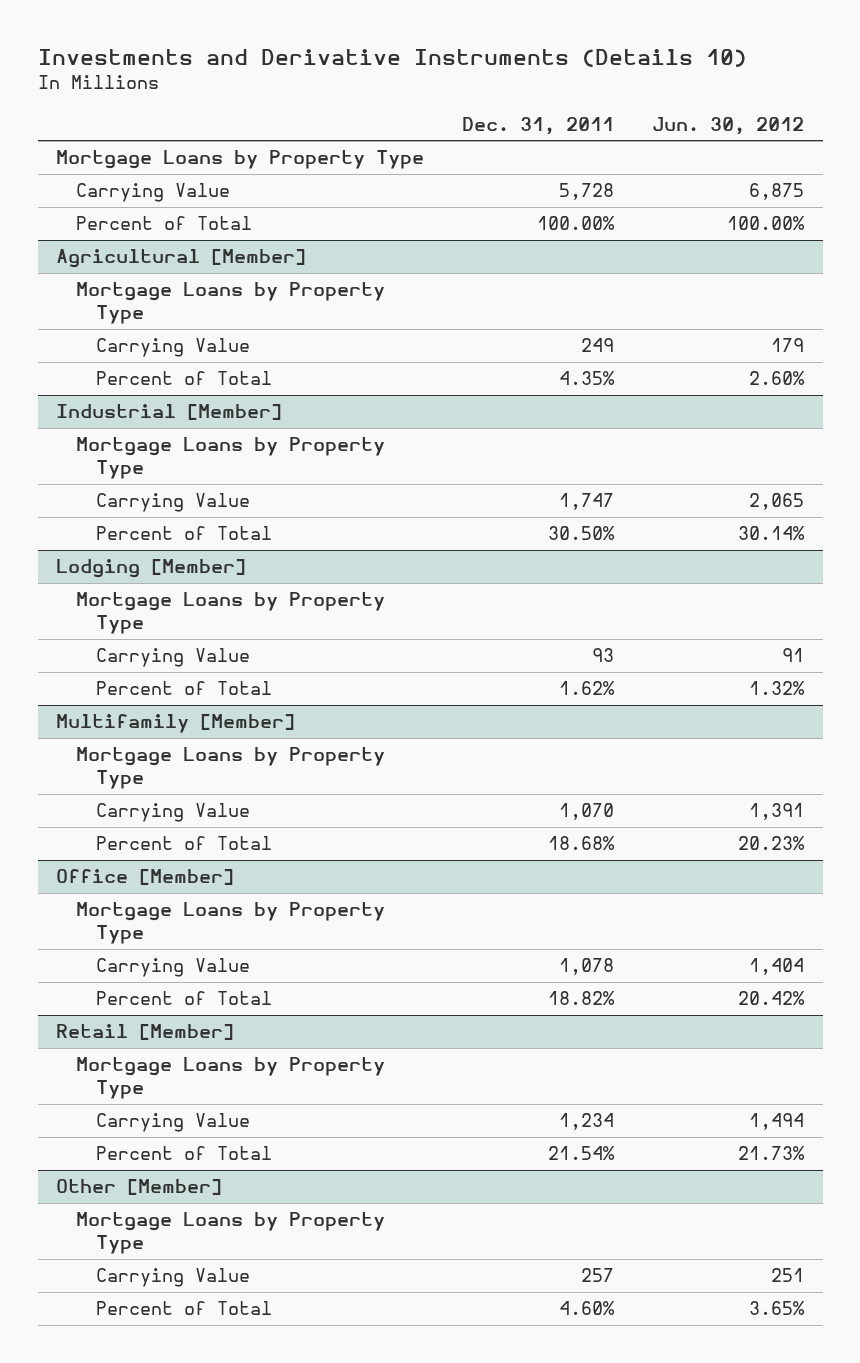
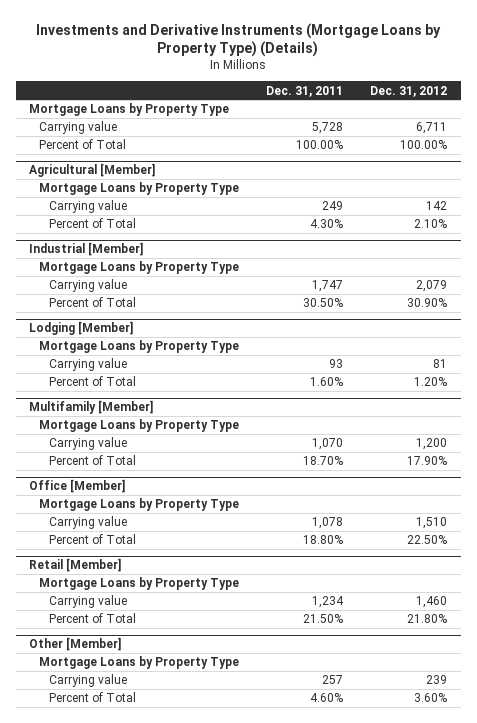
[37,49,747,68] Investments and Derivative Instruments (Details 10) -> [36,22,442,58] Investments and Derivative Instruments (Mortgage Loans by Property Type) (Details)
[651,116,804,135] Jun. 30, 2012 -> none
none -> [370,85,448,97] Dec. 31, 2012
[76,183,231,203] Carrying Value -> [39,121,118,135] Carrying value
[95,338,250,358] Carrying Value -> [49,200,128,214] Carrying value
[559,371,616,386] 4.35% -> [310,219,344,229] 4.30%
[95,493,250,513] Carrying Value -> [49,279,128,293] Carrying value
[95,648,250,668] Carrying Value -> [49,358,128,372] Carrying value
[559,681,616,696] 1.62% -> [310,377,344,387] 1.60%
[95,803,250,823] Carrying Value -> [49,437,128,451] Carrying value
[548,836,616,851] 18.68% -> [303,456,344,466] 18.70%
[95,958,250,978] Carrying Value -> [49,516,128,530] Carrying value
[548,991,616,1006] 18.82% -> [303,535,344,545] 18.80%
[95,1113,250,1133] Carrying Value -> [49,595,128,609] Carrying value
[548,1146,616,1161] 21.54% -> [303,614,344,624] 21.50%
[95,1268,250,1288] Carrying Value -> [49,674,128,688] Carrying value

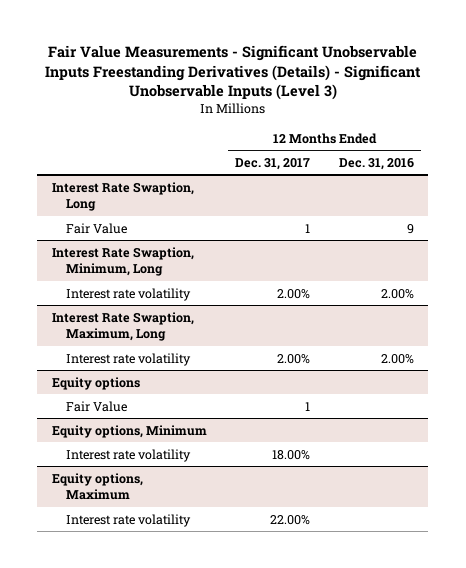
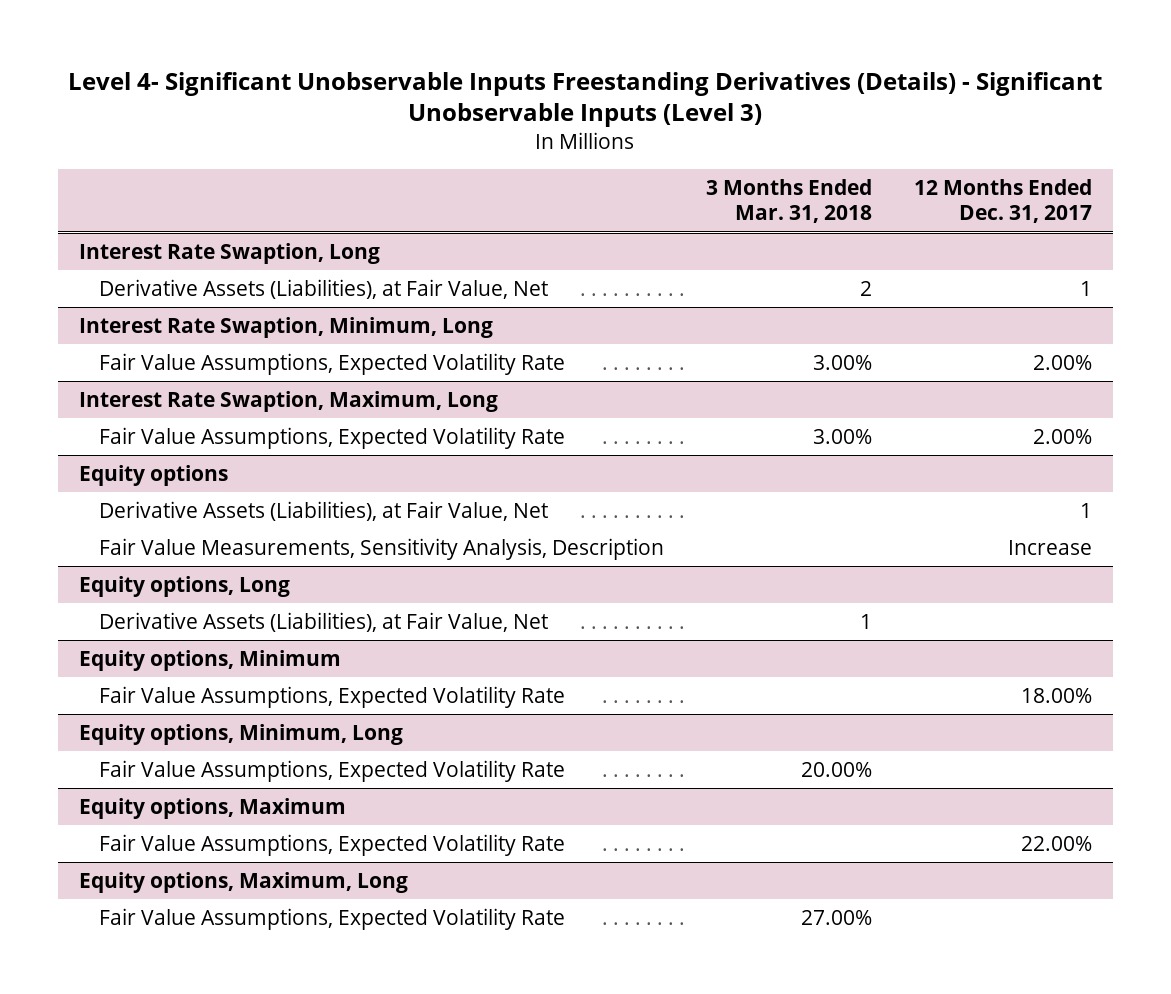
[44,44,421,101] Fair Value Measurements - Significant Unobservable Inputs Freestanding Derivatives (Details) - Significant Unobservable Inputs (Level 3) -> [68,71,1103,128] Level 4- Significant Unobservable Inputs Freestanding Derivatives (Details) - Significant Unobservable Inputs (Level 3)
[339,157,415,170] Dec. 31, 2016 -> none
none -> [706,179,873,224] 3 Months Ended Mar. 31, 2018
[65,222,127,234] Fair Value -> [99,278,549,299] Derivative Assets (Liabilities), at Fair Value, Net
[65,287,191,301] Interest rate volatility -> [99,352,566,375] Fair Value Assumptions, Expected Volatility Rate
[65,352,191,366] Interest rate volatility -> [99,426,566,449] Fair Value Assumptions, Expected Volatility Rate
[65,400,127,412] Fair Value -> [99,500,549,521] Derivative Assets (Liabilities), at Fair Value, Net
none -> [99,537,665,560] Fair Value Measurements, Sensitivity Analysis, Description
none -> [78,575,290,597] Equity options, Long
none -> [99,611,549,632] Derivative Assets (Liabilities), at Fair Value, Net
[65,448,191,462] Interest rate volatility -> [99,685,566,708] Fair Value Assumptions, Expected Volatility Rate
none -> [78,723,403,745] Equity options, Minimum, Long
none -> [99,759,566,782] Fair Value Assumptions, Expected Volatility Rate
[65,513,191,527] Interest rate volatility -> [99,833,566,856] Fair Value Assumptions, Expected Volatility Rate
none -> [78,871,408,893] Equity options, Maximum, Long
none -> [99,907,566,930] Fair Value Assumptions, Expected Volatility Rate

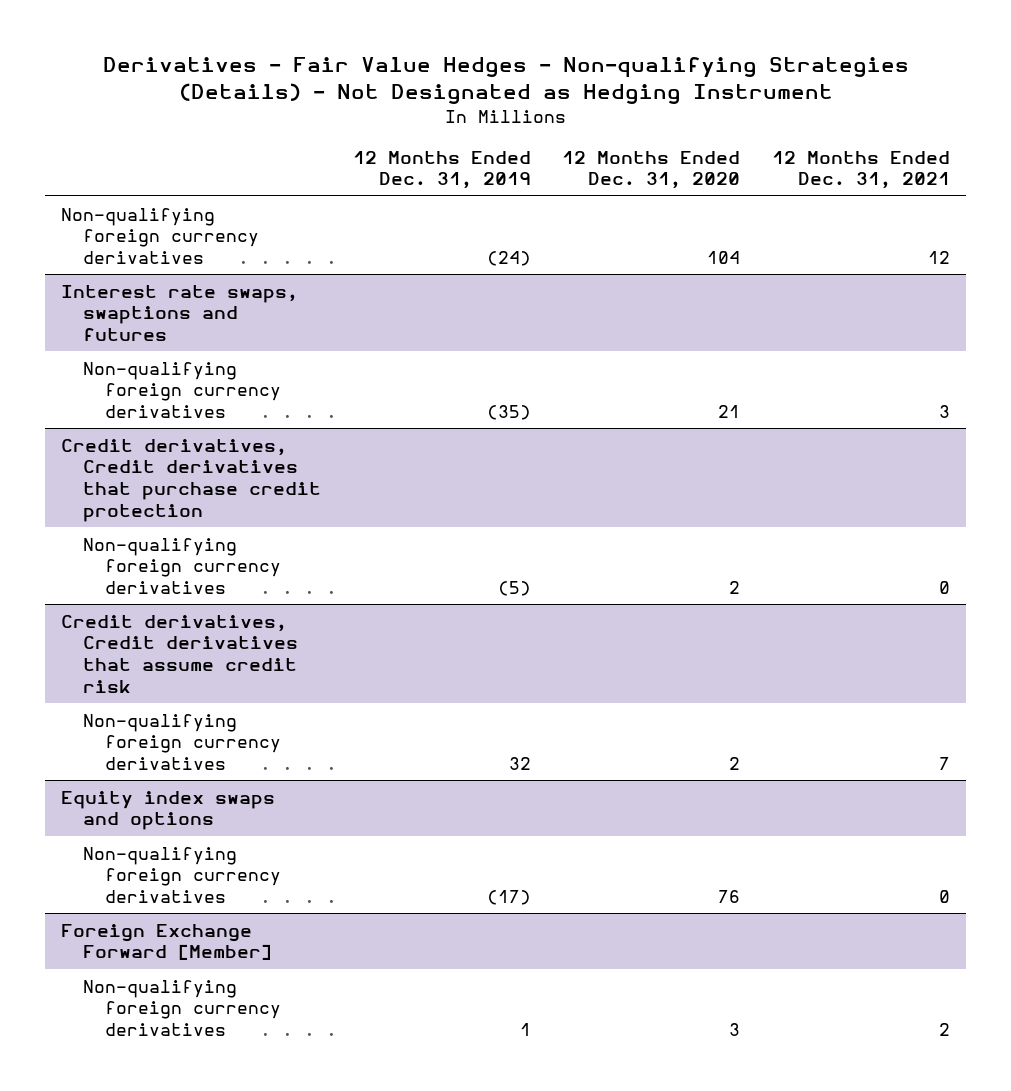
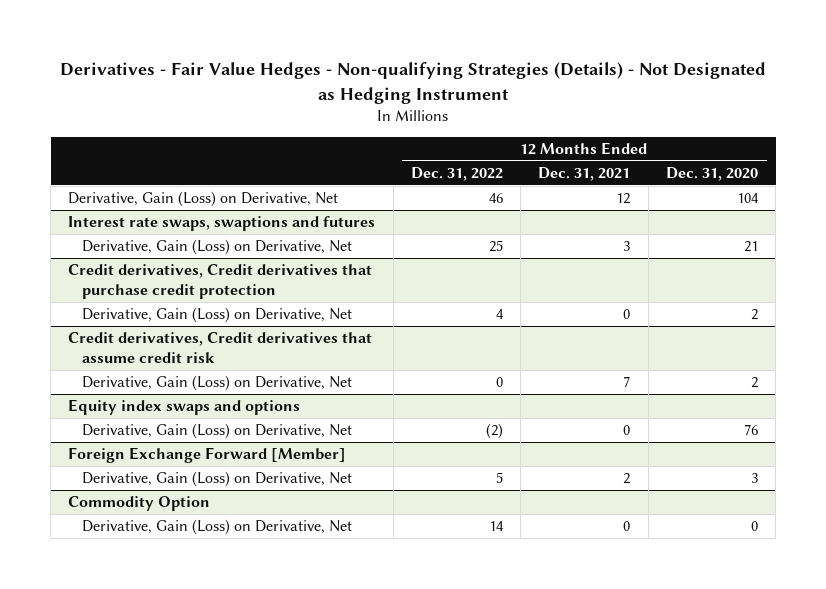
[352,150,531,190] 12 Months Ended Dec. 31, 2019 -> none
none -> [410,166,503,181] Dec. 31, 2022
[61,207,260,264] Non-qualifying foreign currency derivatives -> [68,191,339,208] Derivative, Gain (Loss) on Derivative, Net
[83,361,281,418] Non-qualifying foreign currency derivatives -> [82,239,353,256] Derivative, Gain (Loss) on Derivative, Net
[83,537,281,594] Non-qualifying foreign currency derivatives -> [82,307,353,324] Derivative, Gain (Loss) on Derivative, Net
[83,713,281,770] Non-qualifying foreign currency derivatives -> [82,375,353,392] Derivative, Gain (Loss) on Derivative, Net
[83,846,281,903] Non-qualifying foreign currency derivatives -> [82,423,353,440] Derivative, Gain (Loss) on Derivative, Net
[83,979,281,1036] Non-qualifying foreign currency derivatives -> [82,471,353,488] Derivative, Gain (Loss) on Derivative, Net
none -> [68,496,211,512] Commodity Option
none -> [82,519,353,536] Derivative, Gain (Loss) on Derivative, Net

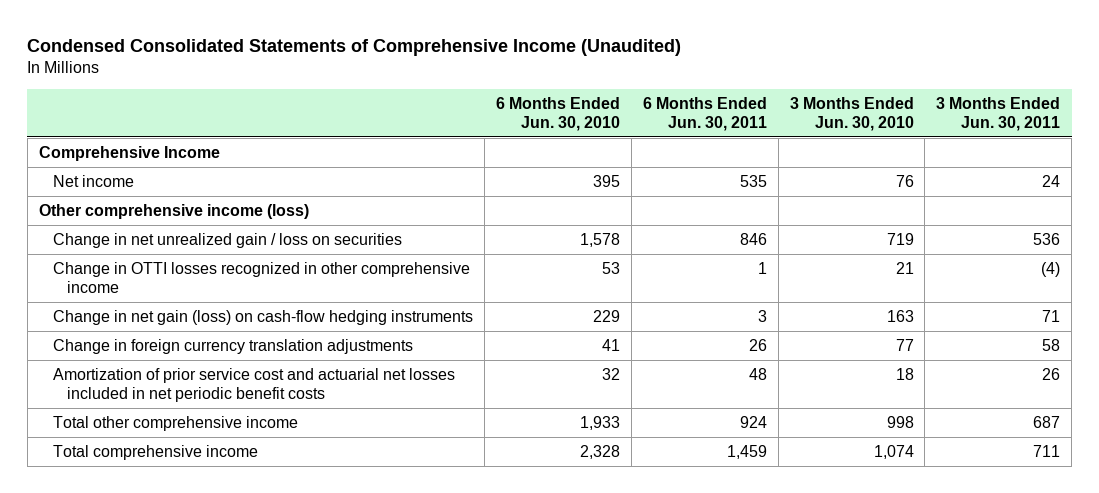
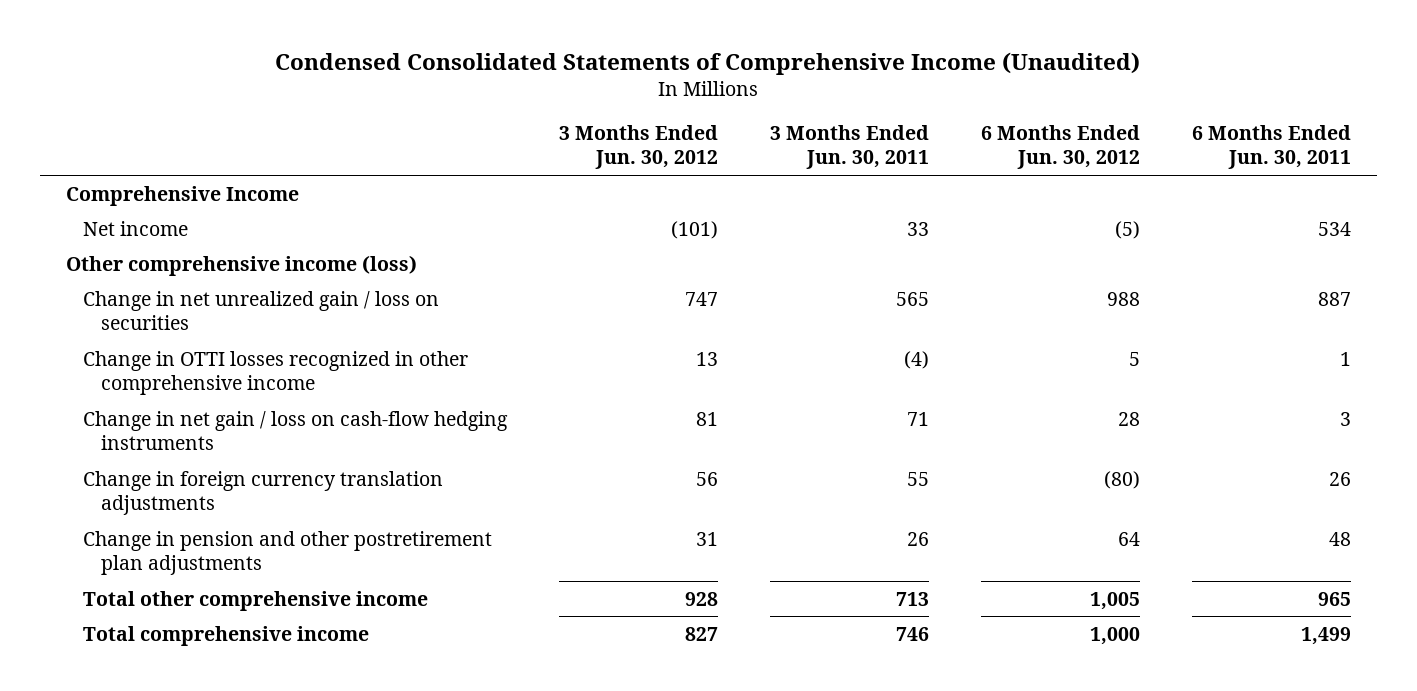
[495,96,620,131] 6 Months Ended Jun. 30, 2010 -> none
[789,96,914,131] 3 Months Ended Jun. 30, 2010 -> none
none -> [559,125,719,170] 3 Months Ended Jun. 30, 2012
none -> [981,125,1141,170] 6 Months Ended Jun. 30, 2012
[739,174,767,187] 535 -> [1318,221,1352,236] 534
[1042,174,1061,187] 24 -> [907,221,930,236] 33
[739,232,767,245] 846 -> [1318,291,1352,306] 887
[1033,232,1061,245] 536 -> [896,291,930,306] 565
[52,309,473,325] Change in net gain (loss) on cash-flow hedging instruments -> [83,410,509,450] Change in net gain / loss on cash-flow hedging instruments
[1042,338,1061,351] 58 -> [907,471,930,486] 55
[52,367,455,402] Amortization of prior service cost and actuarial net losses included in net periodic benefit costs -> [83,530,493,575] Change in pension and other postretirement plan adjustments
[739,415,767,428] 924 -> [1318,591,1352,606] 965
[1033,415,1061,428] 687 -> [896,591,930,606] 713
[726,444,767,459] 1,459 -> [1301,626,1352,645] 1,499
[1033,444,1061,457] 711 -> [896,626,930,641] 746

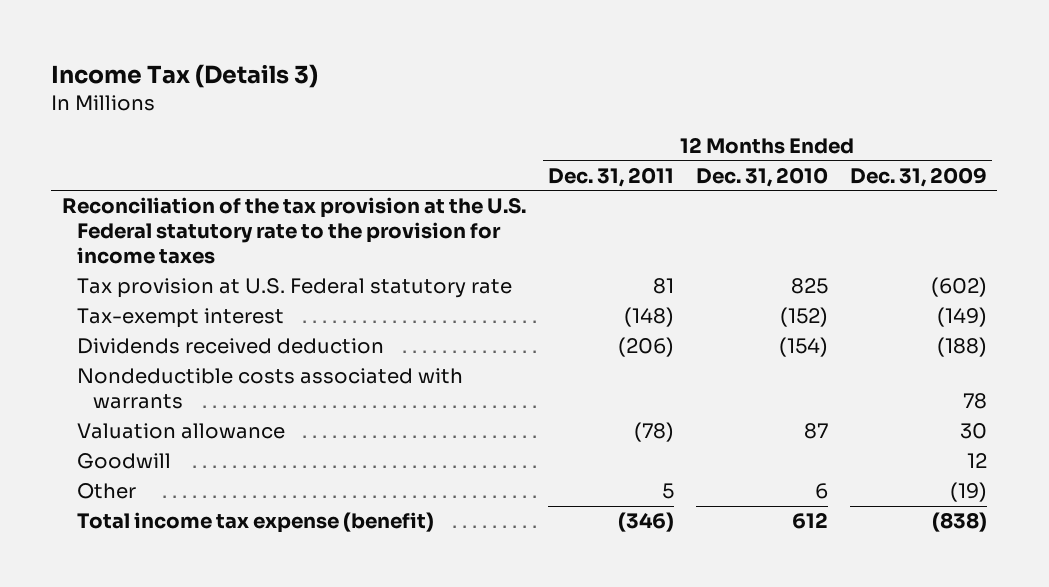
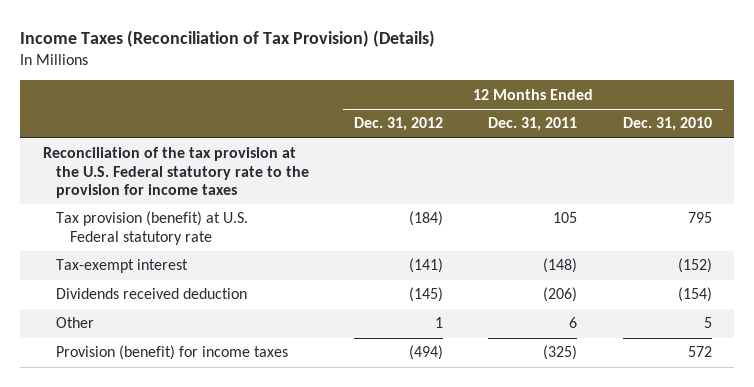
[51,63,319,88] Income Tax (Details 3) -> [20,30,436,48] Income Taxes (Reconciliation of Tax Provision) (Details)
[849,166,987,187] Dec. 31, 2009 -> none
none -> [354,117,444,132] Dec. 31, 2012
[77,278,513,299] Tax provision at U.S. Federal statutory rate -> [56,211,249,245] Tax provision (benefit) at U.S. Federal statutory rate
[653,278,675,295] 81 -> [553,212,578,224] 105
[790,278,828,295] 825 -> [687,212,712,224] 795
[77,368,464,410] Nondeductible costs associated with warrants -> none
[77,423,286,440] Valuation allowance -> none
[77,453,172,470] Goodwill -> none
[662,483,675,500] 5 -> [569,317,578,329] 6
[814,483,828,500] 6 -> [703,317,712,329] 5
[77,512,435,534] Total income tax expense (benefit) -> [56,345,289,361] Provision (benefit) for income taxes
[618,512,675,533] (346) -> [543,345,578,361] (325)
[791,512,828,530] 612 -> [687,346,712,358] 572

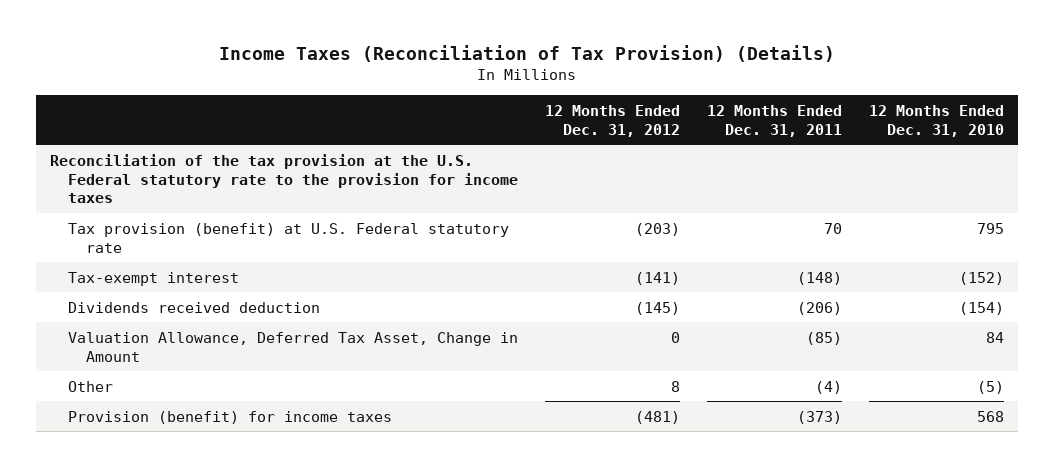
[409,211,444,227] (184) -> [634,222,680,236] (203)
[553,212,578,224] 105 -> [823,222,842,234] 70
none -> [67,331,518,362] Valuation Allowance, Deferred Tax Asset, Change in Amount
[435,317,444,329] 1 -> [670,380,680,392] 8
[569,317,578,329] 6 -> [814,380,842,394] (4)
[703,317,712,329] 5 -> [977,380,1005,394] (5)
[409,345,444,361] (494) -> [634,410,680,424] (481)
[543,345,578,361] (325) -> [796,410,842,424] (373)
[687,346,712,358] 572 -> [977,410,1005,422] 568

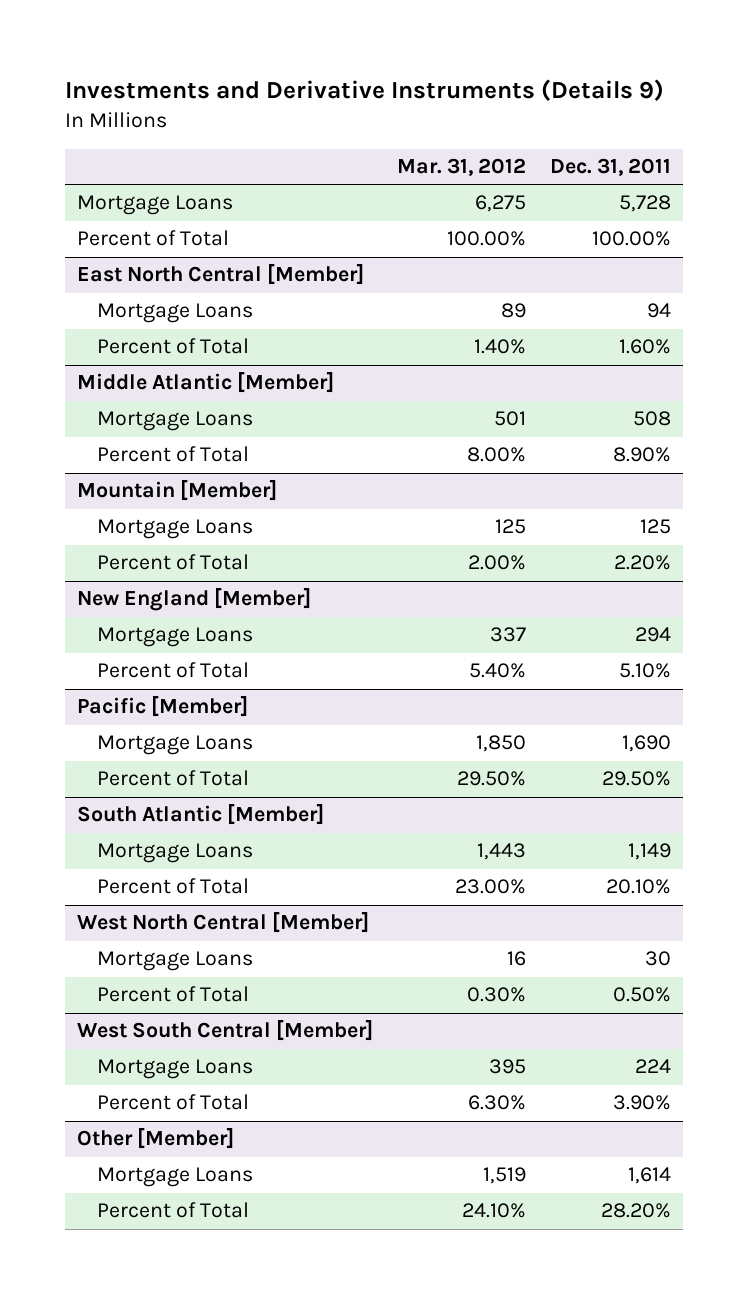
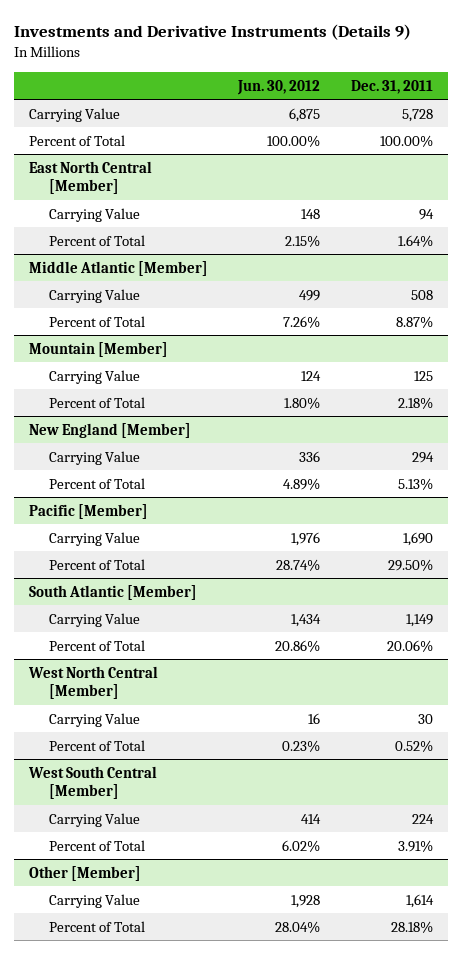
[397,157,527,176] Mar. 31, 2012 -> none
none -> [237,79,321,95] Jun. 30, 2012
[77,195,234,216] Mortgage Loans -> [29,107,121,122] Carrying Value
[96,303,253,324] Mortgage Loans -> [49,207,141,222] Carrying Value
[619,339,672,355] 1.60% -> [397,234,433,247] 1.64%
[96,411,253,432] Mortgage Loans -> [49,288,141,303] Carrying Value
[613,447,672,463] 8.90% -> [395,315,433,328] 8.87%
[96,519,253,540] Mortgage Loans -> [49,369,141,384] Carrying Value
[614,555,672,571] 2.20% -> [397,396,433,409] 2.18%
[96,627,253,648] Mortgage Loans -> [49,450,141,465] Carrying Value
[619,663,672,679] 5.10% -> [397,477,433,490] 5.13%
[96,735,253,756] Mortgage Loans -> [49,531,141,546] Carrying Value
[96,843,253,864] Mortgage Loans -> [49,612,141,627] Carrying Value
[606,879,672,895] 20.10% -> [386,639,433,652] 20.06%
[96,951,253,972] Mortgage Loans -> [49,712,141,727] Carrying Value
[613,987,672,1003] 0.50% -> [394,739,433,752] 0.52%
[96,1059,253,1080] Mortgage Loans -> [49,812,141,827] Carrying Value
[613,1095,672,1111] 3.90% -> [397,839,433,852] 3.91%
[96,1167,253,1188] Mortgage Loans -> [49,893,141,908] Carrying Value
[601,1203,672,1219] 28.20% -> [390,920,433,933] 28.18%

